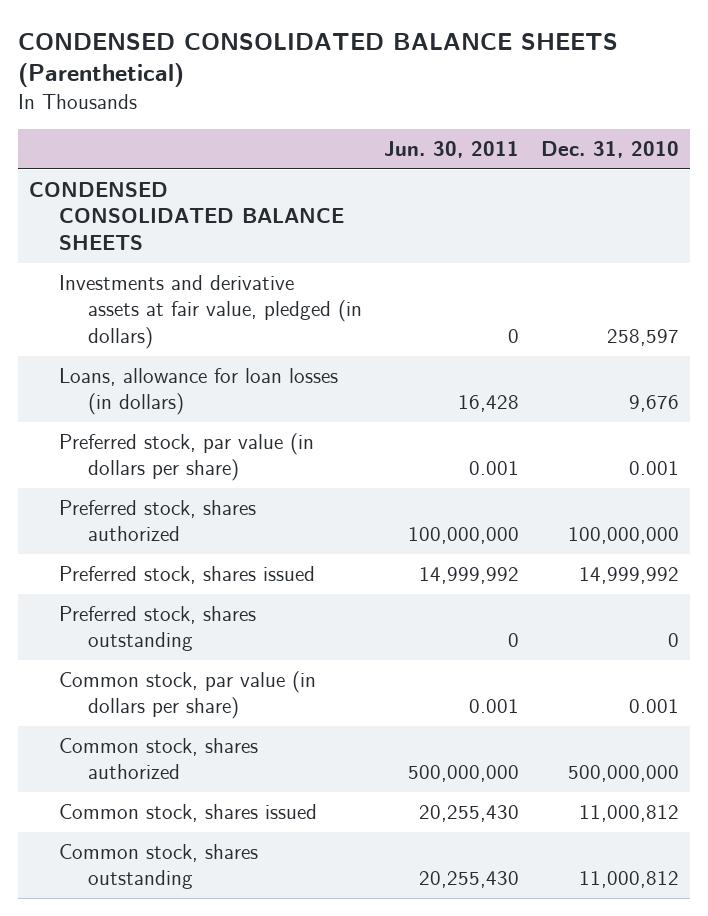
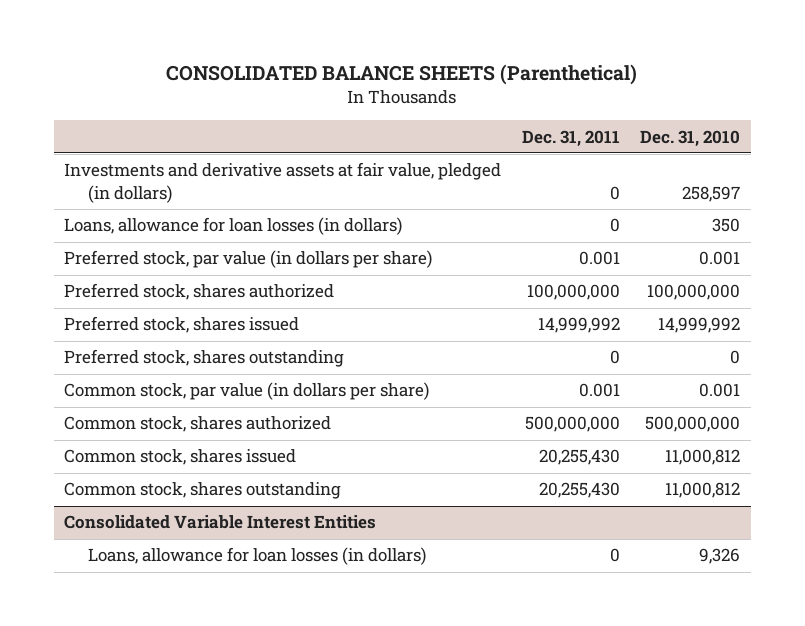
[18,32,619,88] CONDENSED CONSOLIDATED BALANCE SHEETS (Parenthetical) -> [166,64,638,86] CONSOLIDATED BALANCE SHEETS (Parenthetical)
[384,140,520,158] Jun. 30, 2011 -> none
none -> [521,129,620,147] Dec. 31, 2011
[29,182,344,250] CONDENSED CONSOLIDATED BALANCE SHEETS -> none
[629,395,680,413] 9,676 -> [712,218,741,233] 350
none -> [64,515,377,530] Consolidated Variable Interest Entities
none -> [87,547,426,566] Loans, allowance for loan losses (in dollars)

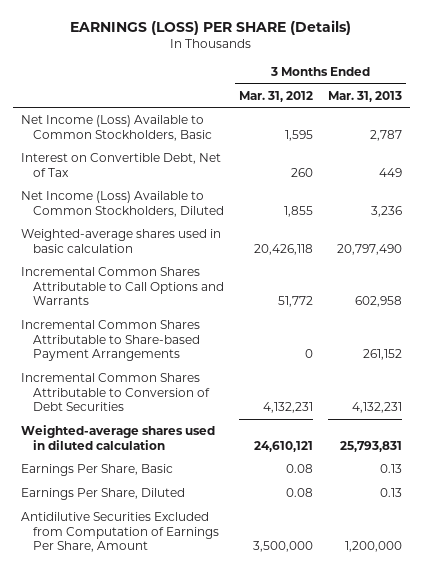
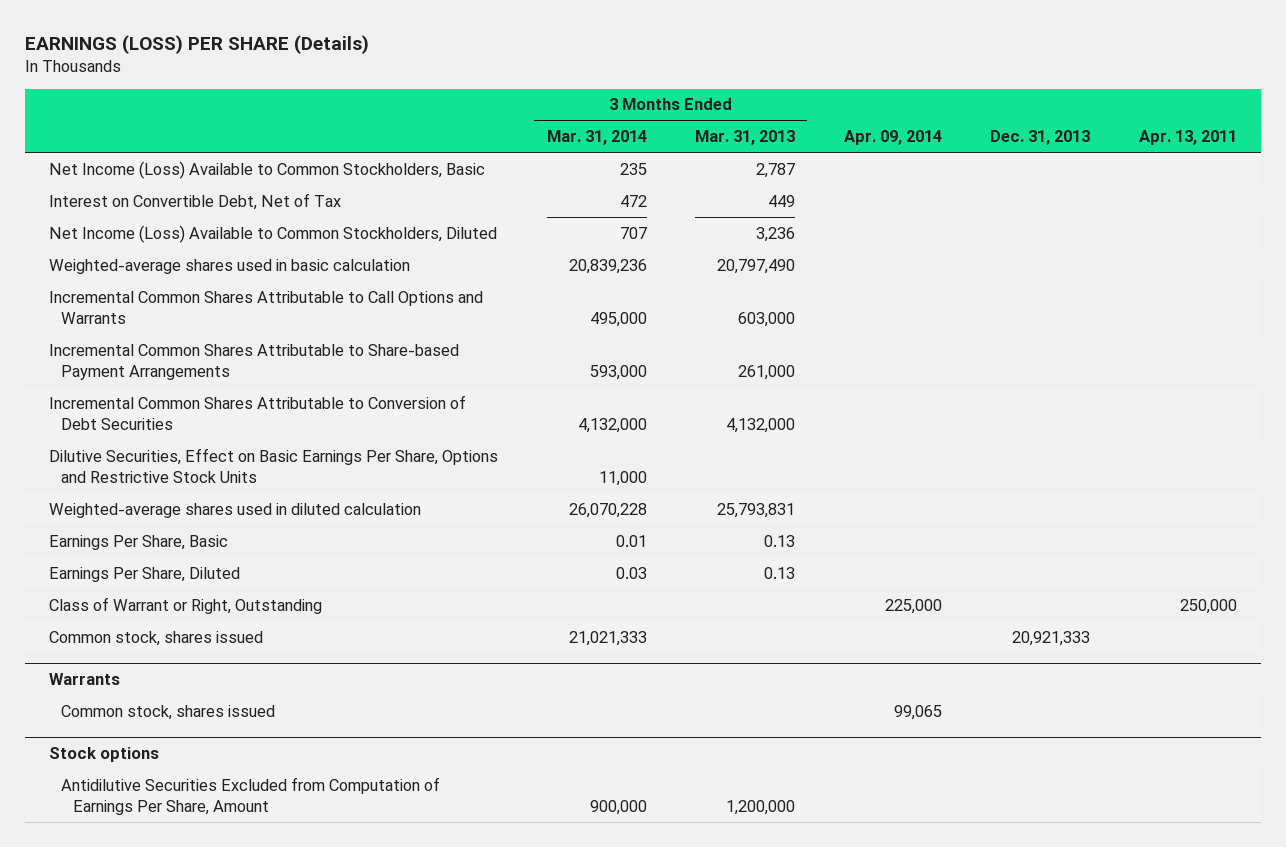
[238,90,313,102] Mar. 31, 2012 -> none
none -> [546,130,647,146] Mar. 31, 2014
none -> [843,130,942,146] Apr. 09, 2014
none -> [990,130,1091,146] Dec. 31, 2013
none -> [1138,130,1237,146] Apr. 13, 2011
[355,296,403,308] 602,958 -> [738,311,796,327] 603,000
[363,349,403,361] 261,152 -> [738,364,796,380] 261,000
[352,402,403,414] 4,132,231 -> [726,417,796,433] 4,132,000
none -> [48,447,498,483] Dilutive Securities, Effect on Basic Earnings Per Share, Options and Restrictive Stock Units
none -> [48,596,322,614] Class of Warrant or Right, Outstanding
none -> [48,630,263,646] Common stock, shares issued
none -> [48,673,120,686] Warrants
none -> [61,704,276,720] Common stock, shares issued
none -> [48,747,159,763] Stock options

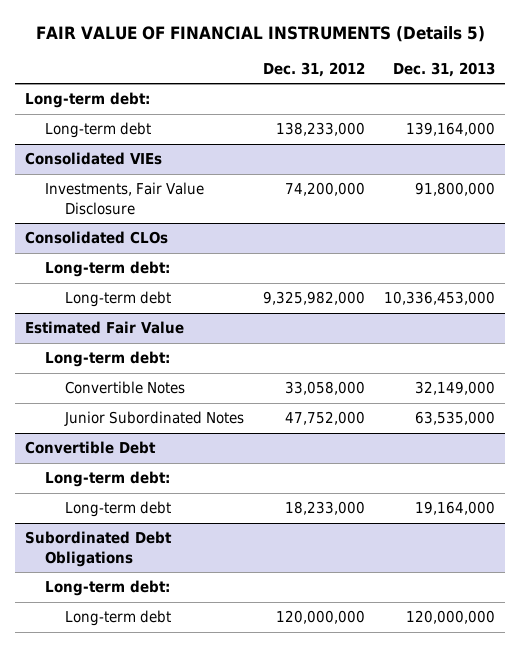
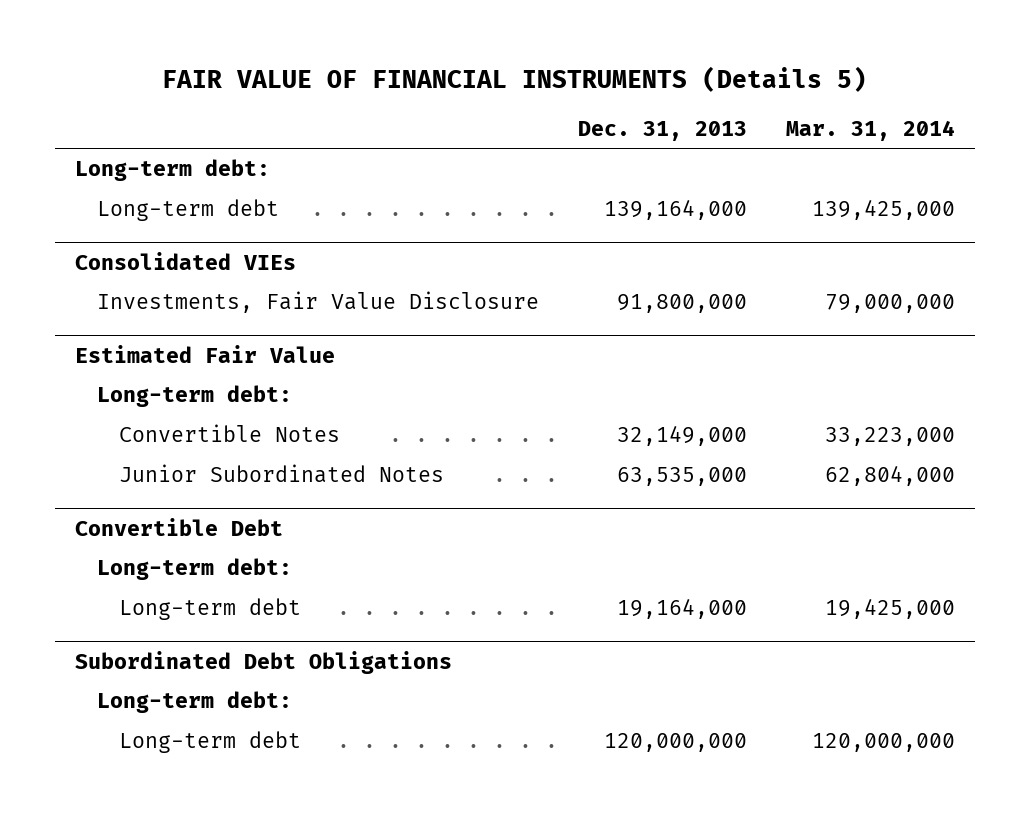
[262,61,365,77] Dec. 31, 2012 -> none
none -> [785,119,955,141] Mar. 31, 2014
[24,231,168,245] Consolidated CLOs -> none
[44,261,170,278] Long-term debt: -> none
[64,291,171,308] Long-term debt -> none

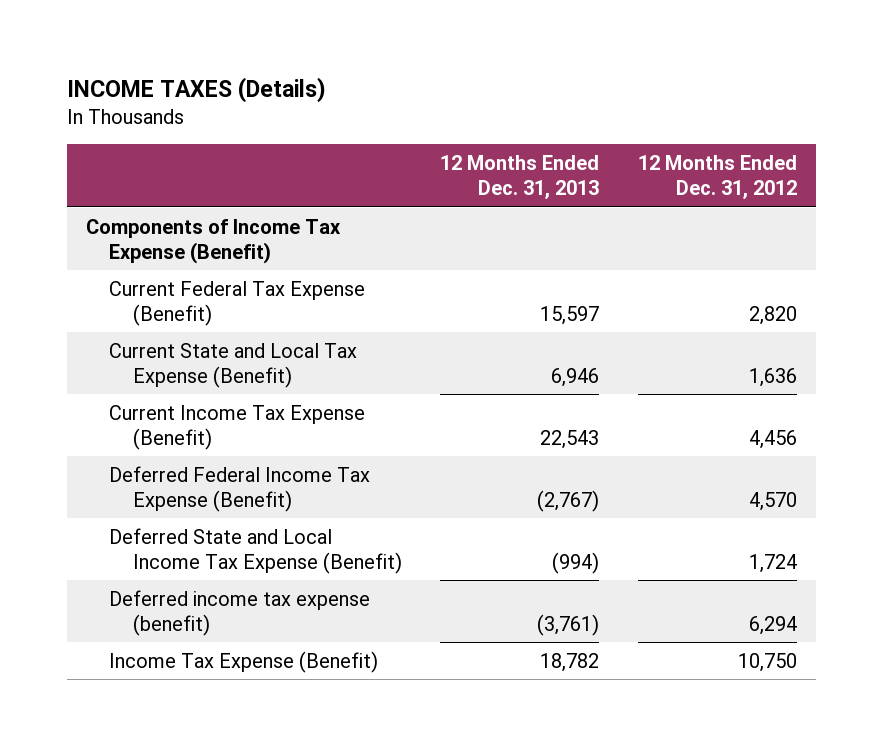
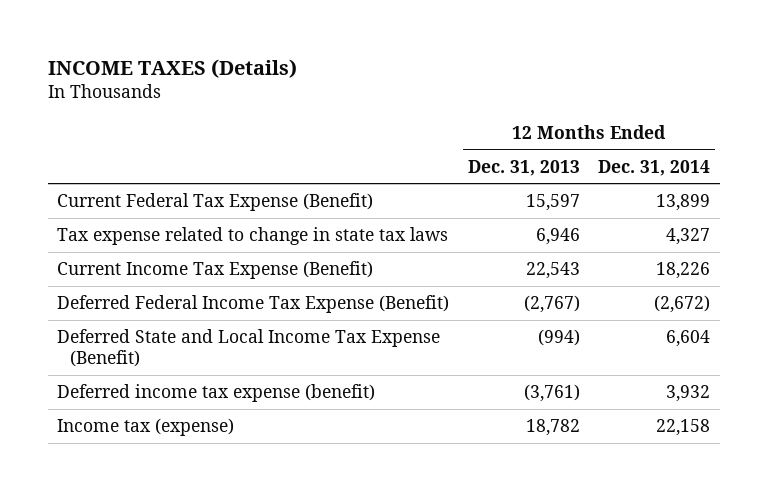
[638,155,798,200] 12 Months Ended Dec. 31, 2012 -> none
none -> [598,159,711,176] Dec. 31, 2014
[85,218,341,264] Components of Income Tax Expense (Benefit) -> none
[109,342,358,388] Current State and Local Tax Expense (Benefit) -> [57,227,449,246] Tax expense related to change in state tax laws
[109,650,379,673] Income Tax Expense (Benefit) -> [57,418,235,437] Income tax (expense)

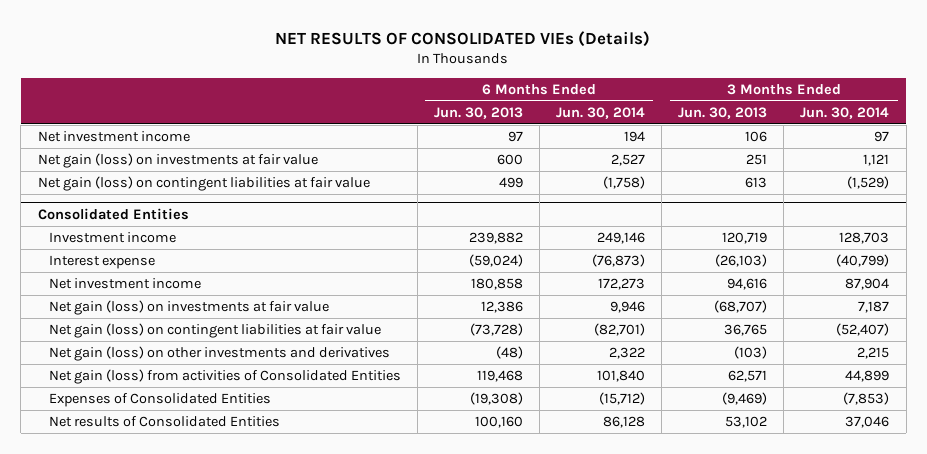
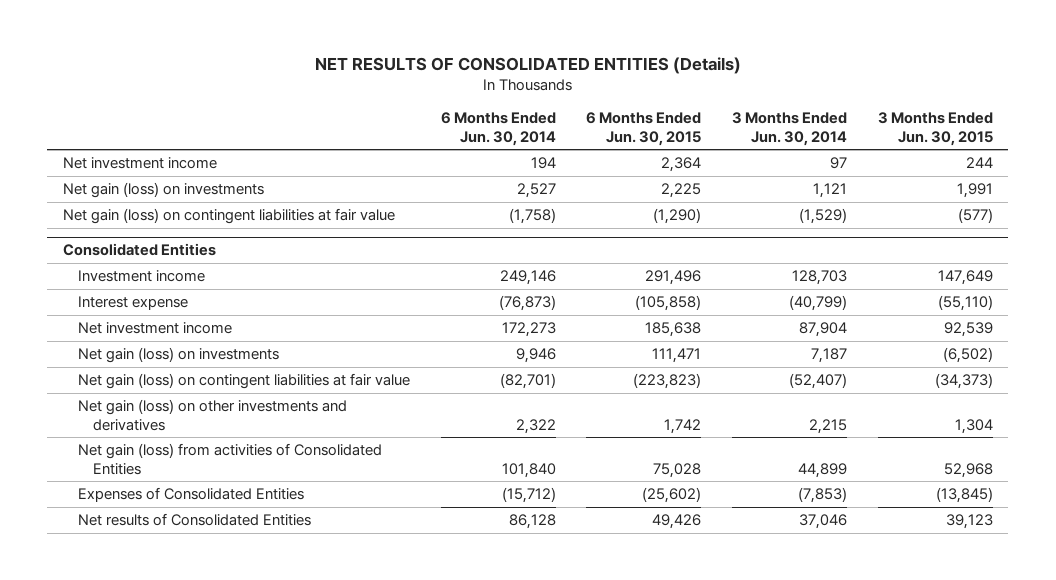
[275,30,651,47] NET RESULTS OF CONSOLIDATED VIEs (Details) -> [314,57,741,75] NET RESULTS OF CONSOLIDATED ENTITIES (Details)
[433,106,523,119] Jun. 30, 2013 -> none
[678,106,768,119] Jun. 30, 2013 -> none
none -> [586,112,702,146] 6 Months Ended Jun. 30, 2015
none -> [878,112,994,146] 3 Months Ended Jun. 30, 2015
[37,152,318,168] Net gain (loss) on investments at fair value -> [62,182,264,199] Net gain (loss) on investments
[48,299,329,315] Net gain (loss) on investments at fair value -> [77,347,279,364] Net gain (loss) on investments

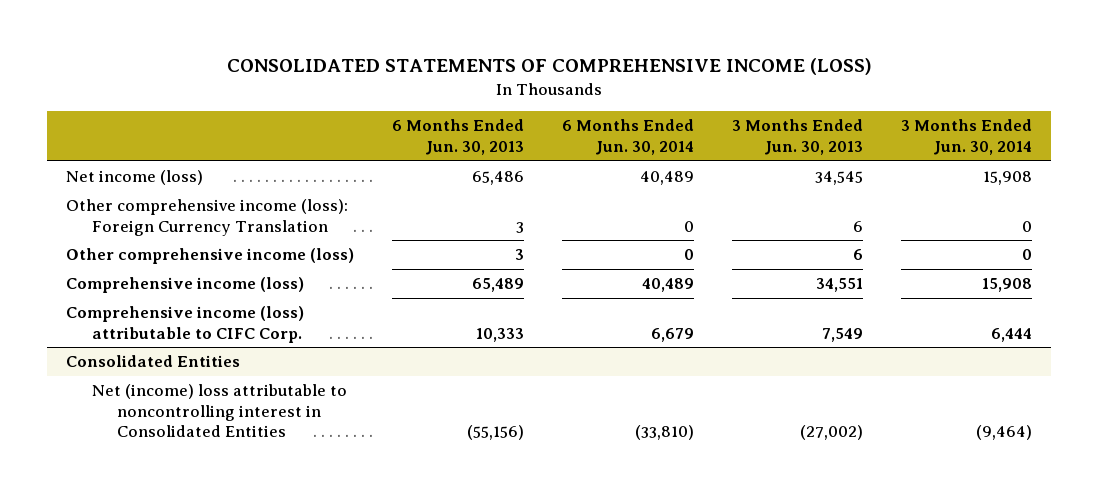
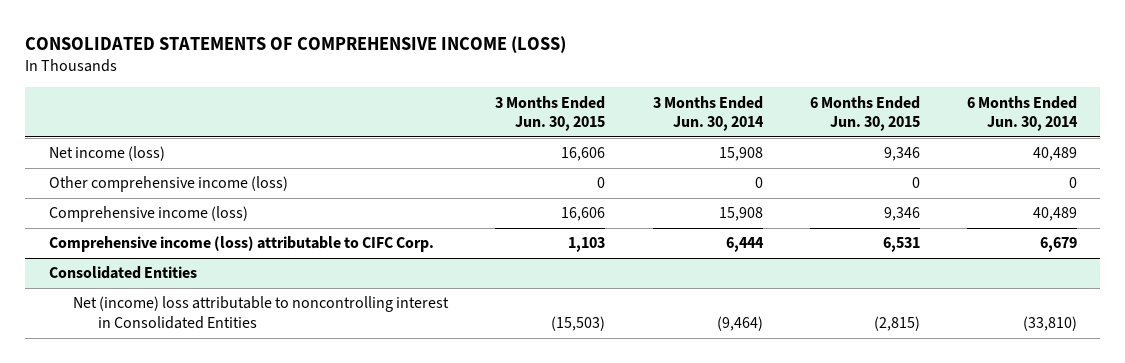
[391,119,524,156] 6 Months Ended Jun. 30, 2013 -> none
[732,119,864,156] 3 Months Ended Jun. 30, 2013 -> none
none -> [495,95,606,131] 3 Months Ended Jun. 30, 2015
none -> [809,95,920,131] 6 Months Ended Jun. 30, 2015
[65,198,348,236] Other comprehensive income (loss): Foreign Currency Translation -> none

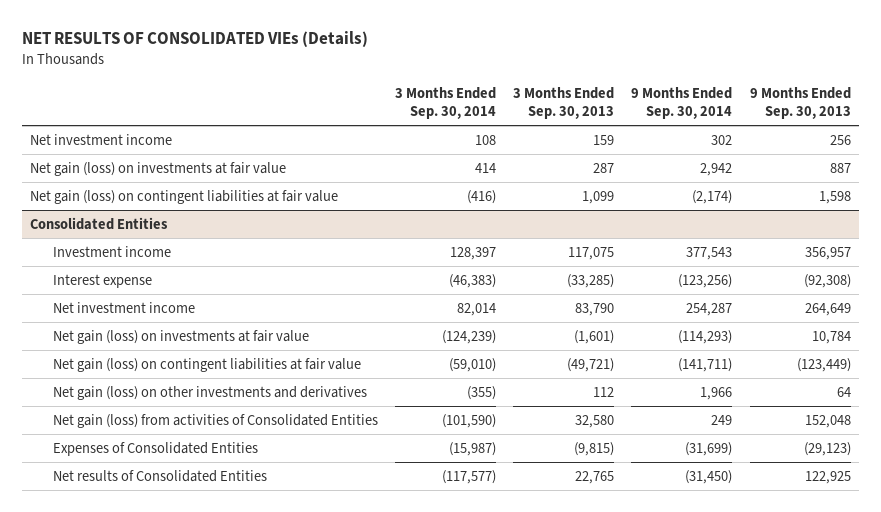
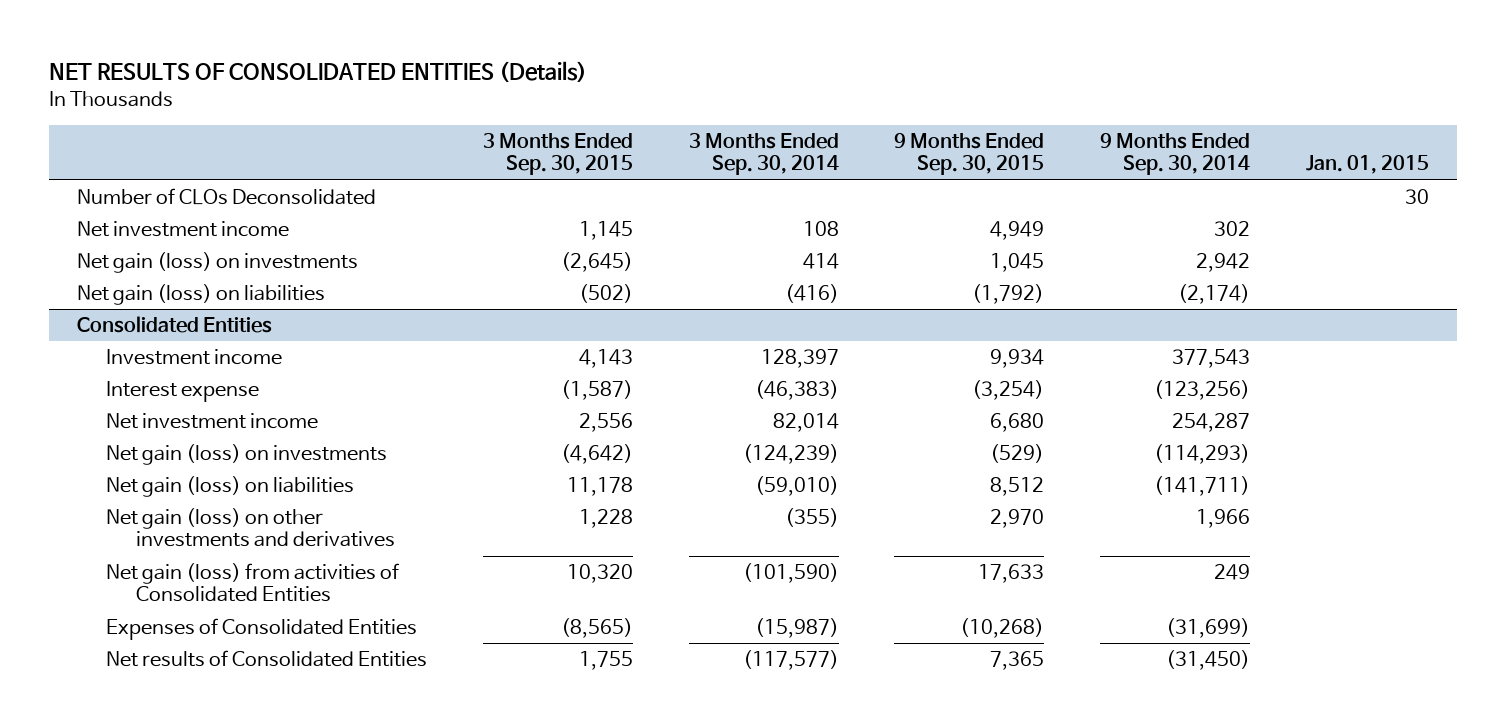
[21,31,368,48] NET RESULTS OF CONSOLIDATED VIEs (Details) -> [49,61,588,83] NET RESULTS OF CONSOLIDATED ENTITIES (Details)
[513,86,615,120] 3 Months Ended Sep. 30, 2013 -> none
[749,86,851,120] 9 Months Ended Sep. 30, 2013 -> none
none -> [483,133,634,176] 3 Months Ended Sep. 30, 2015
none -> [894,133,1045,176] 9 Months Ended Sep. 30, 2015
none -> [1305,155,1429,175] Jan. 01, 2015
none -> [77,188,377,206] Number of CLOs Deconsolidated
[30,162,287,177] Net gain (loss) on investments at fair value -> [77,252,359,274] Net gain (loss) on investments
[30,190,339,205] Net gain (loss) on contingent liabilities at fair value -> [77,284,326,306] Net gain (loss) on liabilities
[52,330,309,345] Net gain (loss) on investments at fair value -> [106,444,388,466] Net gain (loss) on investments
[52,358,361,373] Net gain (loss) on contingent liabilities at fair value -> [106,476,355,498] Net gain (loss) on liabilities

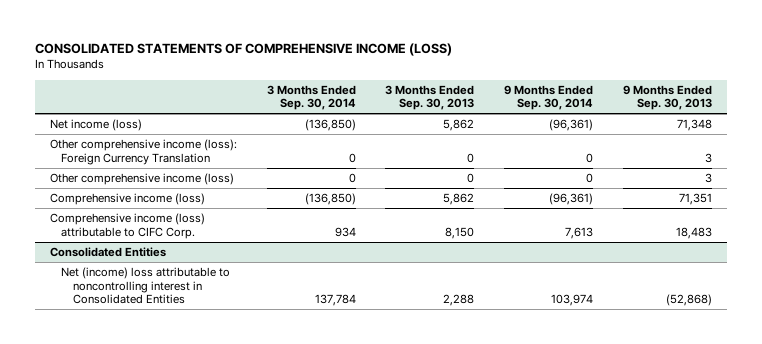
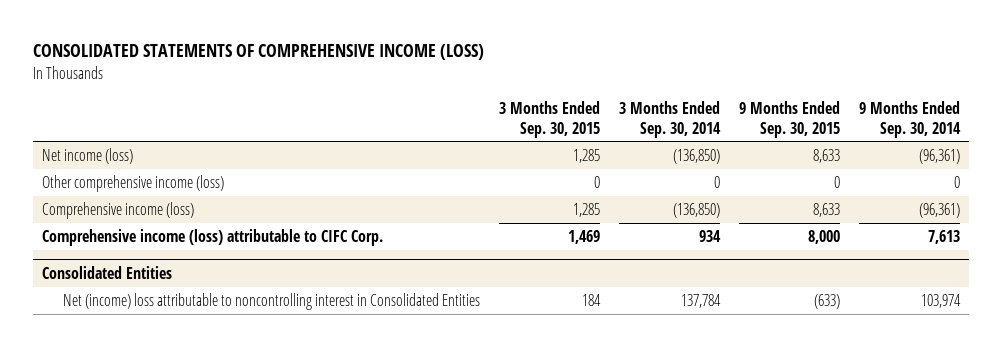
[385,84,475,111] 3 Months Ended Sep. 30, 2013 -> none
[623,84,713,111] 9 Months Ended Sep. 30, 2013 -> none
none -> [499,100,601,138] 3 Months Ended Sep. 30, 2015
none -> [739,100,841,138] 9 Months Ended Sep. 30, 2015
[49,139,237,165] Other comprehensive income (loss): Foreign Currency Translation -> none

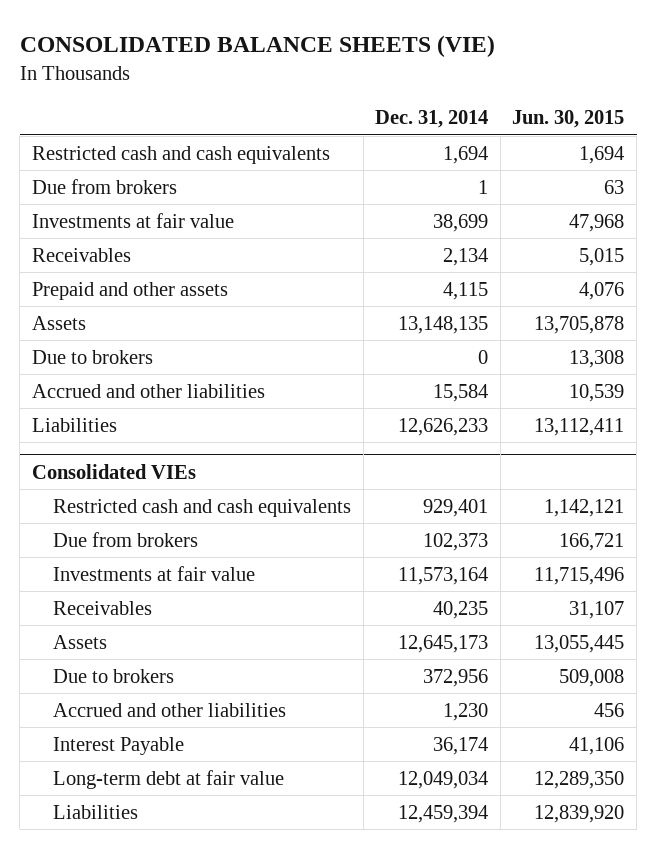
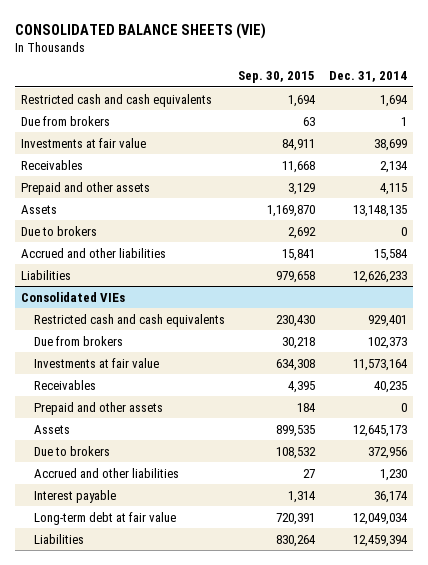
[512,110,625,129] Jun. 30, 2015 -> none
none -> [238,71,316,84] Sep. 30, 2015
none -> [33,401,163,415] Prepaid and other assets
[53,736,185,755] Interest Payable -> [33,489,116,503] Interest payable

